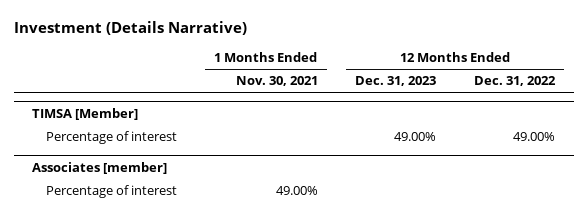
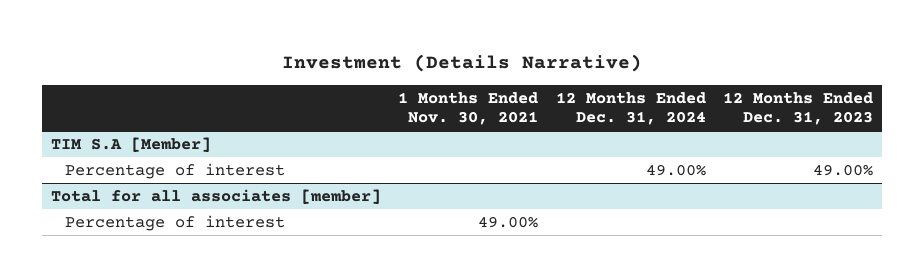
[473,76,556,87] Dec. 31, 2022 -> none
none -> [555,92,706,126] 12 Months Ended Dec. 31, 2024
[32,107,139,120] TIMSA [Member] -> [51,136,212,152] TIM S.A [Member]
[32,161,168,174] Associates [member] -> [51,188,382,204] Total for all associates [member]

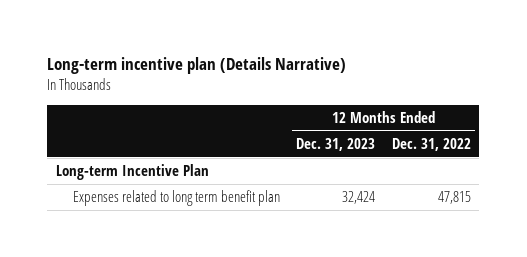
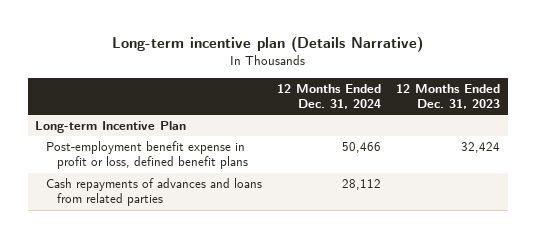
[392,137,472,151] Dec. 31, 2022 -> none
none -> [277,84,382,110] 12 Months Ended Dec. 31, 2024
[72,190,280,207] Expenses related to long term benefit plan -> [46,141,249,170] Post-employment benefit expense in profit or loss, defined benefit plans
none -> [46,178,263,207] Cash repayments of advances and loans from related parties

